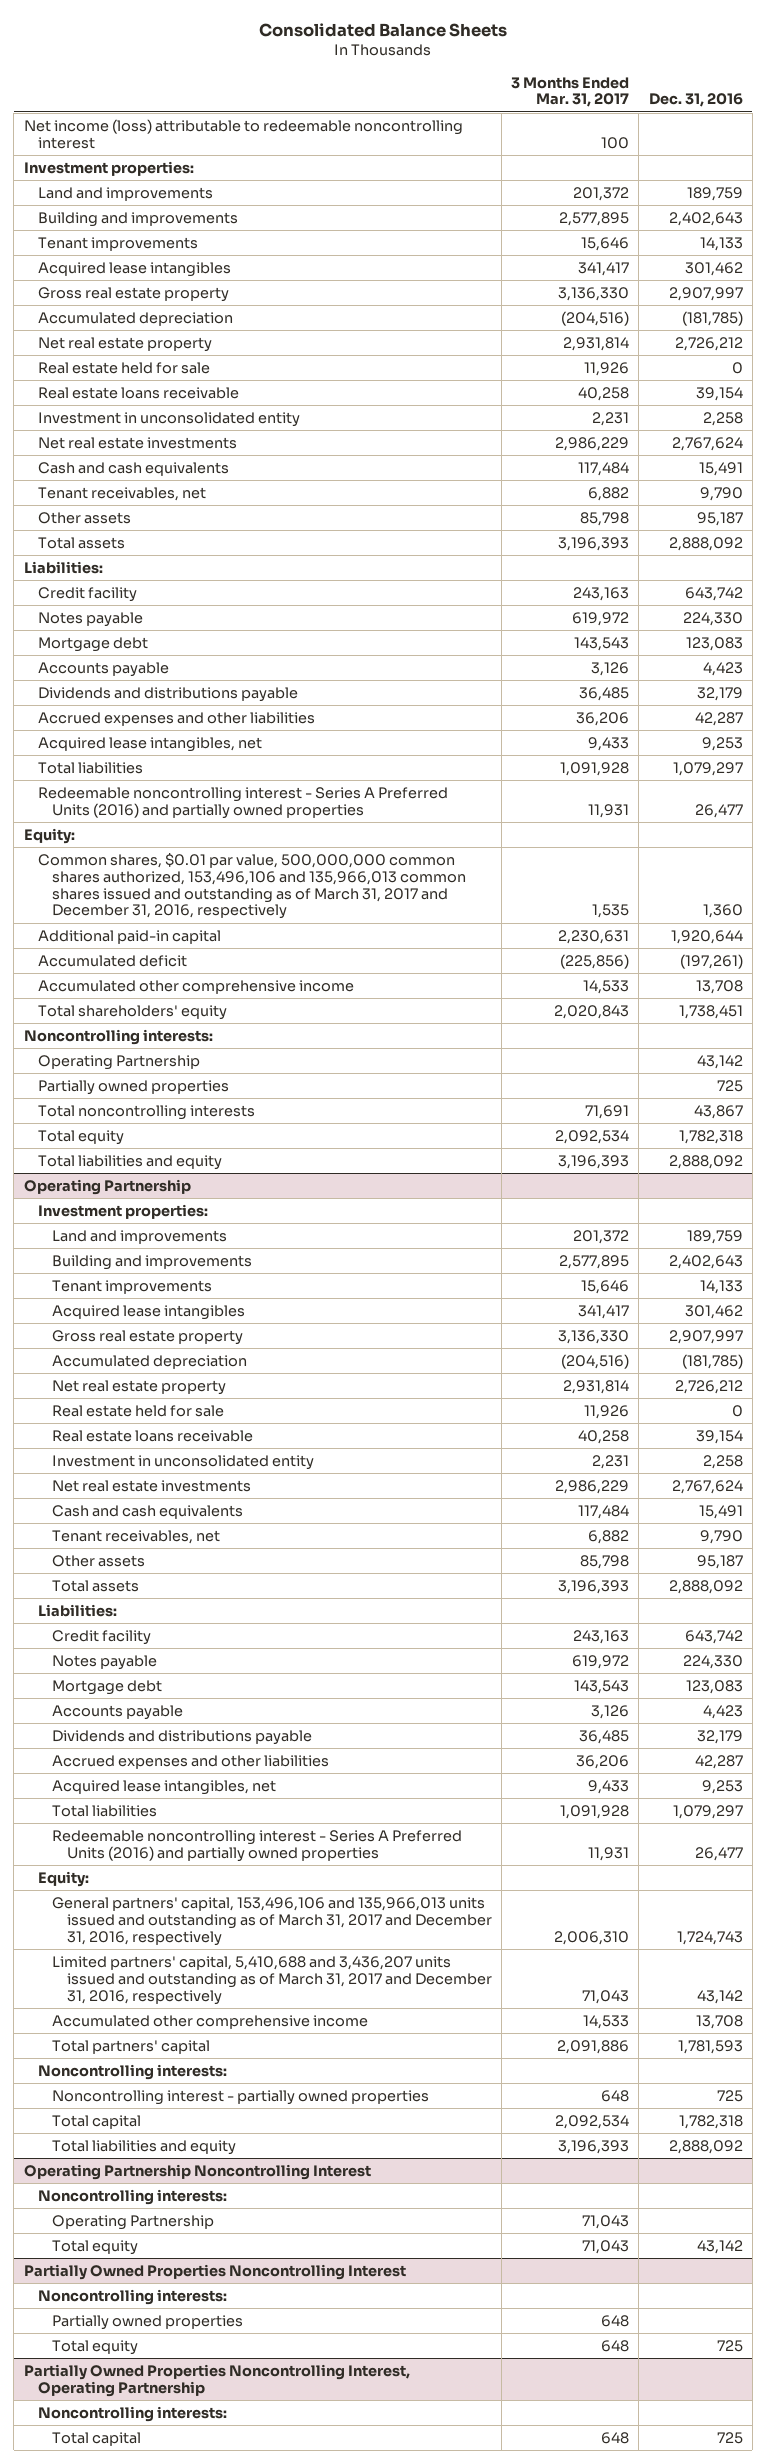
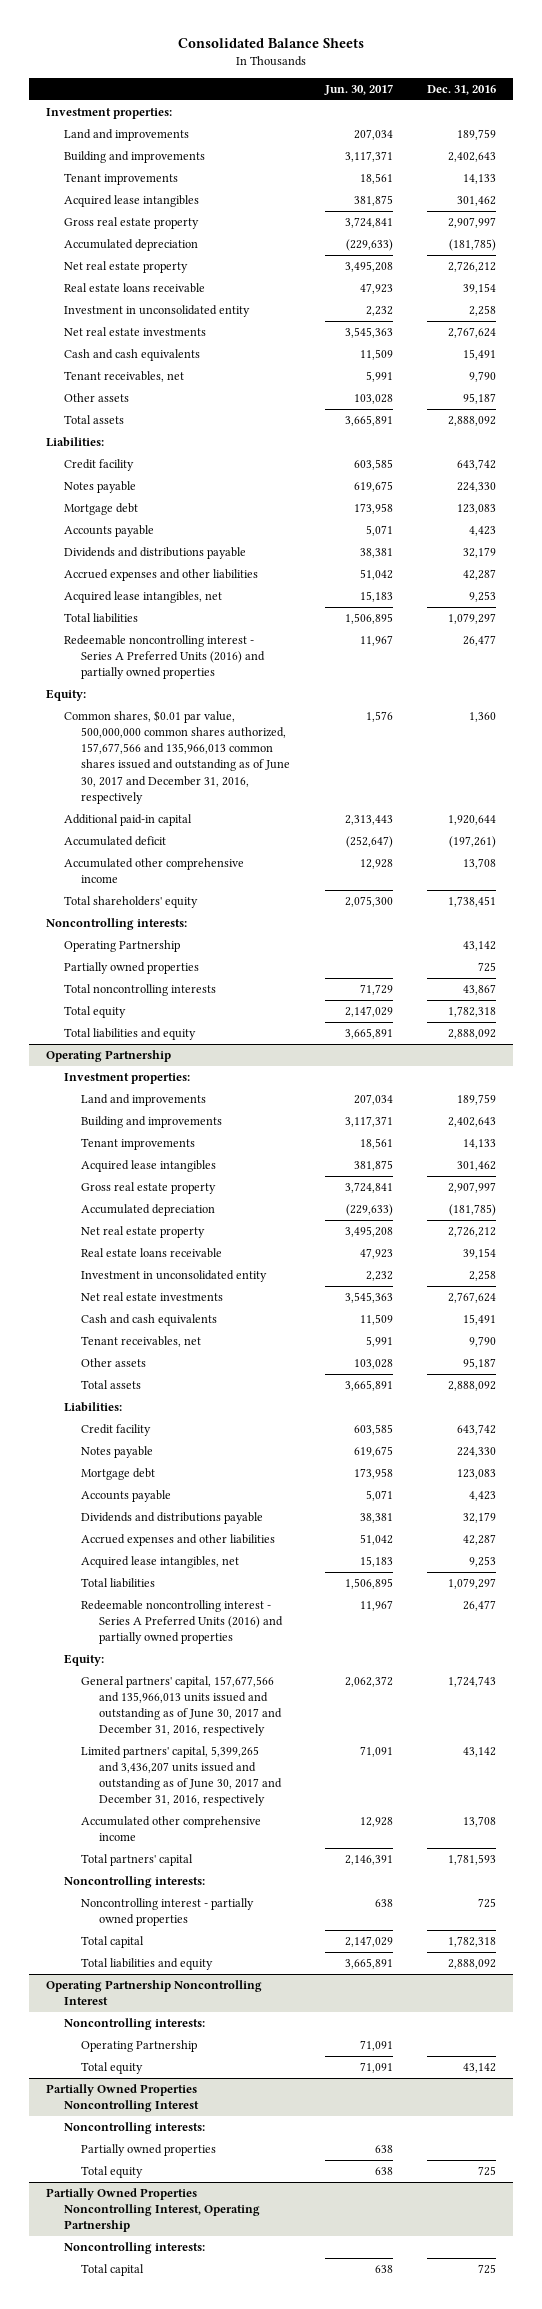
[511,76,630,108] 3 Months Ended Mar. 31, 2017 -> none
none -> [323,83,393,95] Jun. 30, 2017
[23,118,463,149] Net income (loss) attributable to redeemable noncontrolling interest -> none
[38,361,211,374] Real estate held for sale -> none
[38,852,467,920] Common shares, $0.01 par value, 500,000,000 common shares authorized, 153,496,106 and 135,966,013 common shares issued and outstanding as of March 31, 2017 and December 31, 2016, respectively -> [63,709,291,804] Common shares, $0.01 par value, 500,000,000 common shares authorized, 157,677,566 and 135,966,013 common shares issued and outstanding as of June 30, 2017 and December 31, 2016, respectively
[52,1404,225,1417] Real estate held for sale -> none
[52,1896,492,1946] General partners' capital, 153,496,106 and 135,966,013 units issued and outstanding as of March 31, 2017 and December 31, 2016, respectively -> [81,1675,283,1737] General partners' capital, 157,677,566 and 135,966,013 units issued and outstanding as of June 30, 2017 and December 31, 2016, respectively
[52,1955,492,2005] Limited partners' capital, 5,410,688 and 3,436,207 units issued and outstanding as of March 31, 2017 and December 31, 2016, respectively -> [81,1745,283,1807] Limited partners' capital, 5,399,265 and 3,436,207 units issued and outstanding as of June 30, 2017 and December 31, 2016, respectively

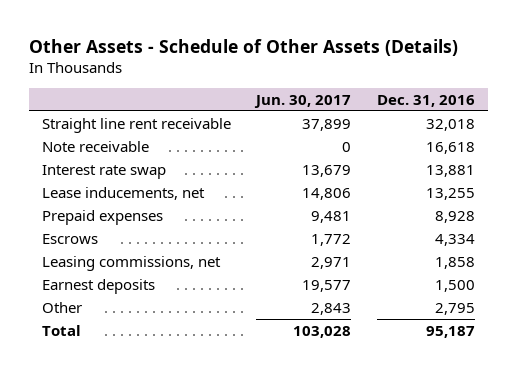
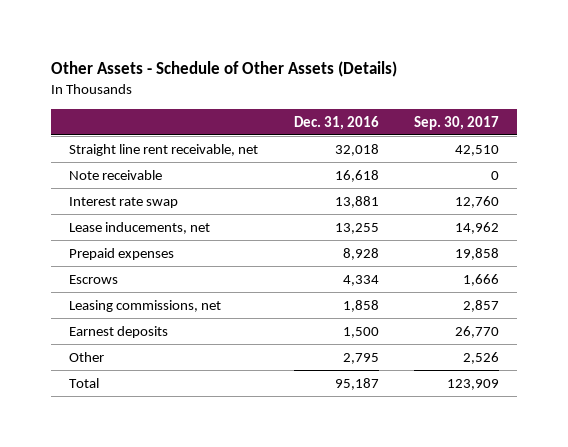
[254,94,352,108] Jun. 30, 2017 -> none
none -> [414,115,500,130] Sep. 30, 2017
[41,117,231,133] Straight line rent receivable -> [68,143,258,156] Straight line rent receivable, net

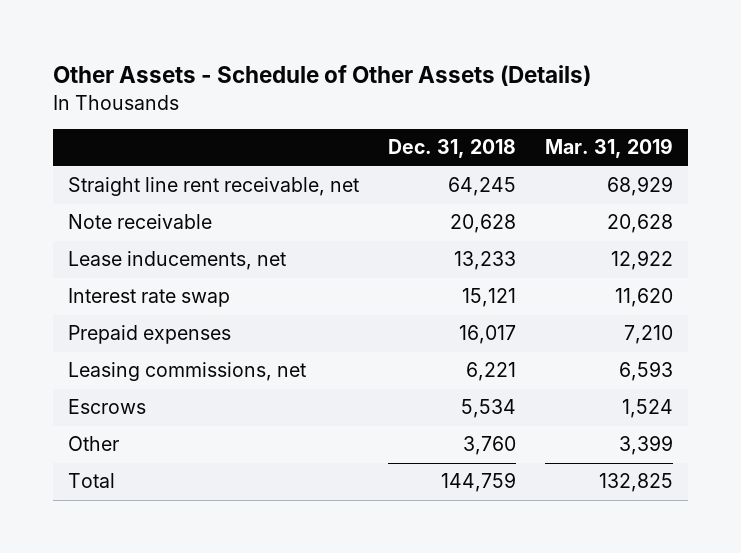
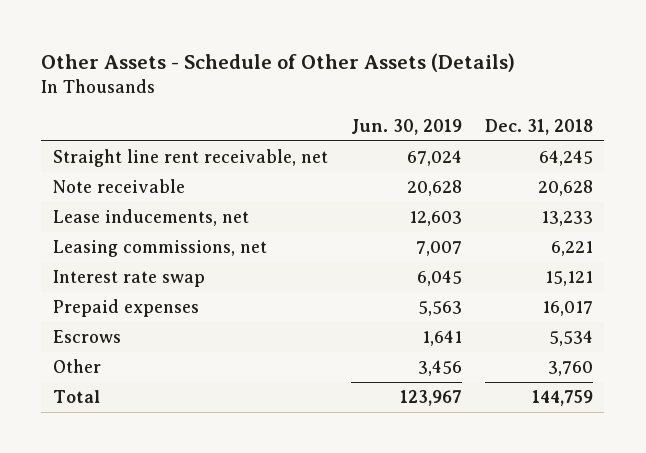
[545,138,674,159] Mar. 31, 2019 -> none
none -> [350,119,462,136] Jun. 30, 2019
[67,362,306,382] Leasing commissions, net -> [52,239,267,257] Leasing commissions, net

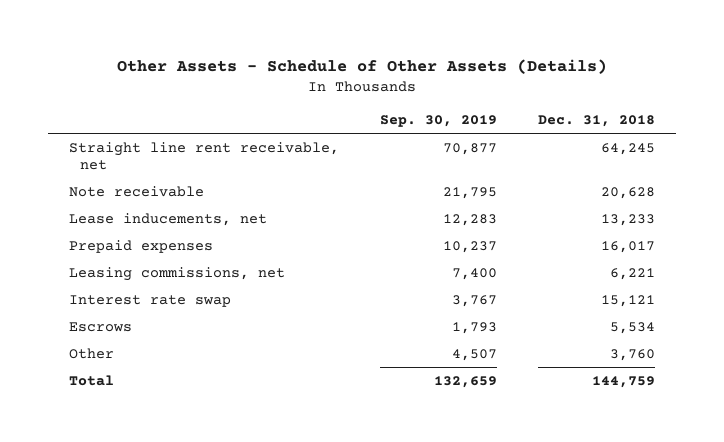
[350,119,462,136] Jun. 30, 2019 -> none
none -> [379,114,497,127] Sep. 30, 2019
[52,298,199,317] Prepaid expenses -> [68,239,213,253] Prepaid expenses

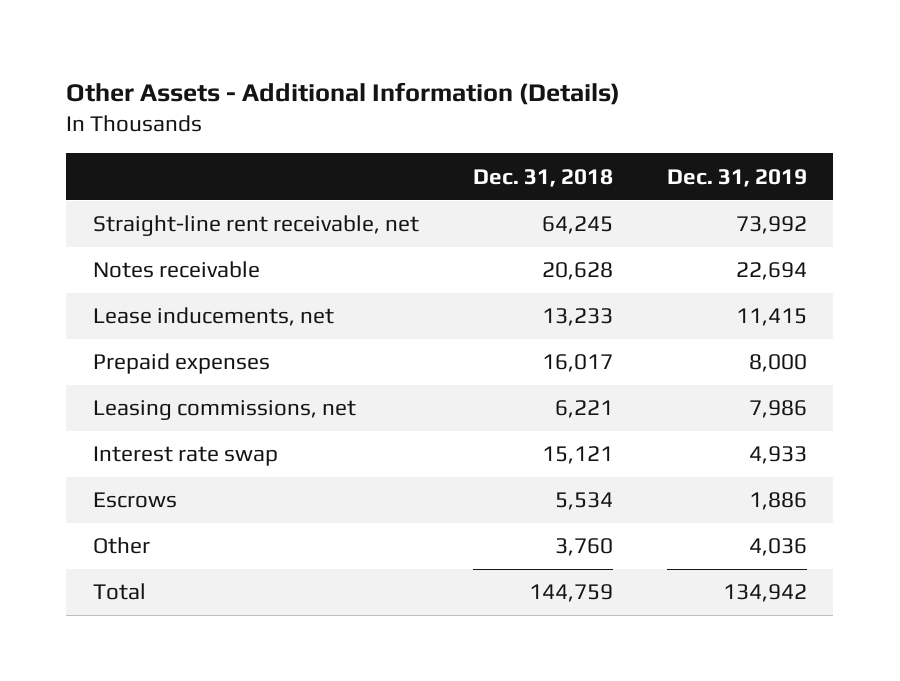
[116,59,607,75] Other Assets - Schedule of Other Assets (Details) -> [66,81,621,105] Other Assets - Additional Information (Details)
[379,114,497,127] Sep. 30, 2019 -> none
none -> [666,168,807,187] Dec. 31, 2019
[68,141,339,171] Straight line rent receivable, net -> [93,215,420,237] Straight-line rent receivable, net
[68,185,204,197] Note receivable -> [93,261,261,279] Notes receivable

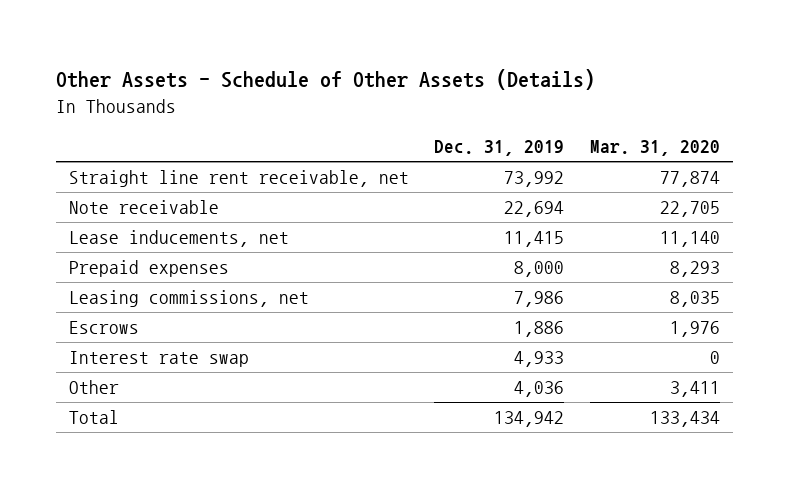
[66,81,621,105] Other Assets - Additional Information (Details) -> [55,68,595,90] Other Assets - Schedule of Other Assets (Details)
[472,168,613,187] Dec. 31, 2018 -> none
none -> [590,140,721,157] Mar. 31, 2020
[93,215,420,237] Straight-line rent receivable, net -> [68,170,409,188] Straight line rent receivable, net
[93,261,261,279] Notes receivable -> [68,200,219,215] Note receivable
[93,446,279,467] Interest rate swap -> [68,351,249,368] Interest rate swap

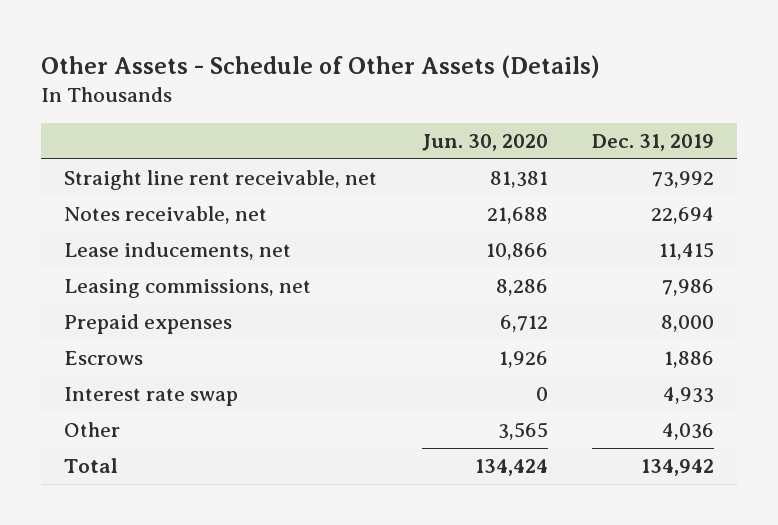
[590,140,721,157] Mar. 31, 2020 -> none
none -> [421,133,548,151] Jun. 30, 2020
[68,200,219,215] Note receivable -> [63,206,267,225] Notes receivable, net
[68,260,229,278] Prepaid expenses -> [63,314,232,335] Prepaid expenses

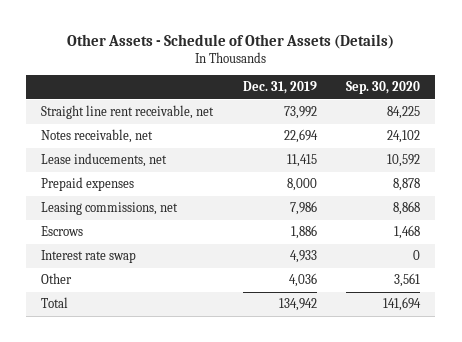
[421,133,548,151] Jun. 30, 2020 -> none
none -> [346,81,421,95] Sep. 30, 2020
[63,279,311,299] Leasing commissions, net -> [41,202,179,216] Leasing commissions, net

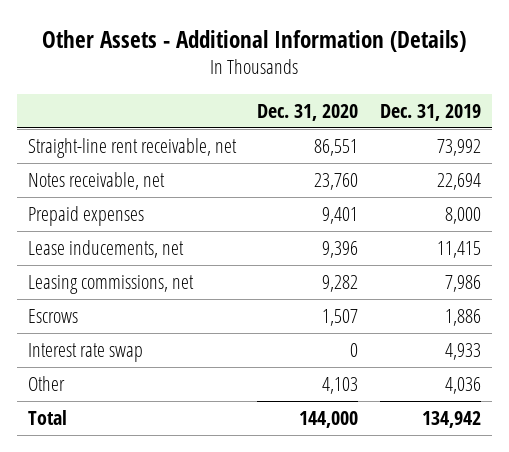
[66,33,394,49] Other Assets - Schedule of Other Assets (Details) -> [42,29,467,52] Other Assets - Additional Information (Details)
[346,81,421,95] Sep. 30, 2020 -> none
none -> [257,104,359,122] Dec. 31, 2020
[41,105,215,120] Straight line rent receivable, net -> [27,137,237,158] Straight-line rent receivable, net
[41,153,168,168] Lease inducements, net -> [27,239,184,258] Lease inducements, net

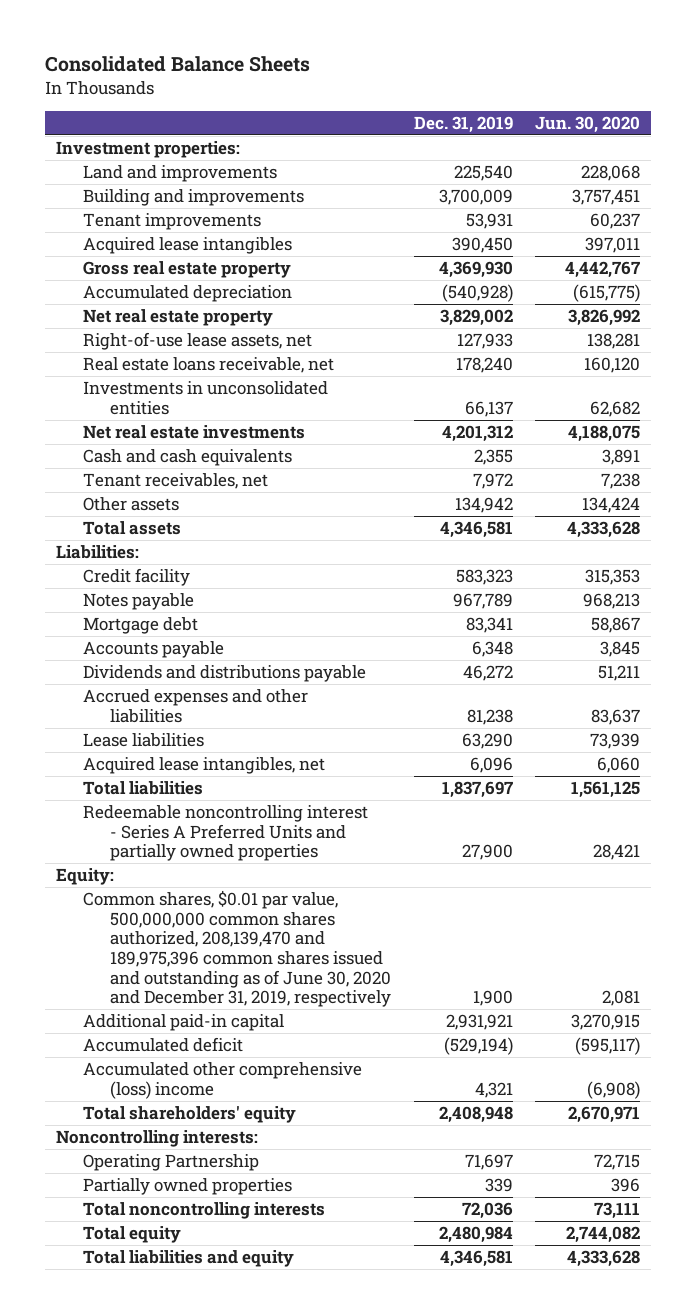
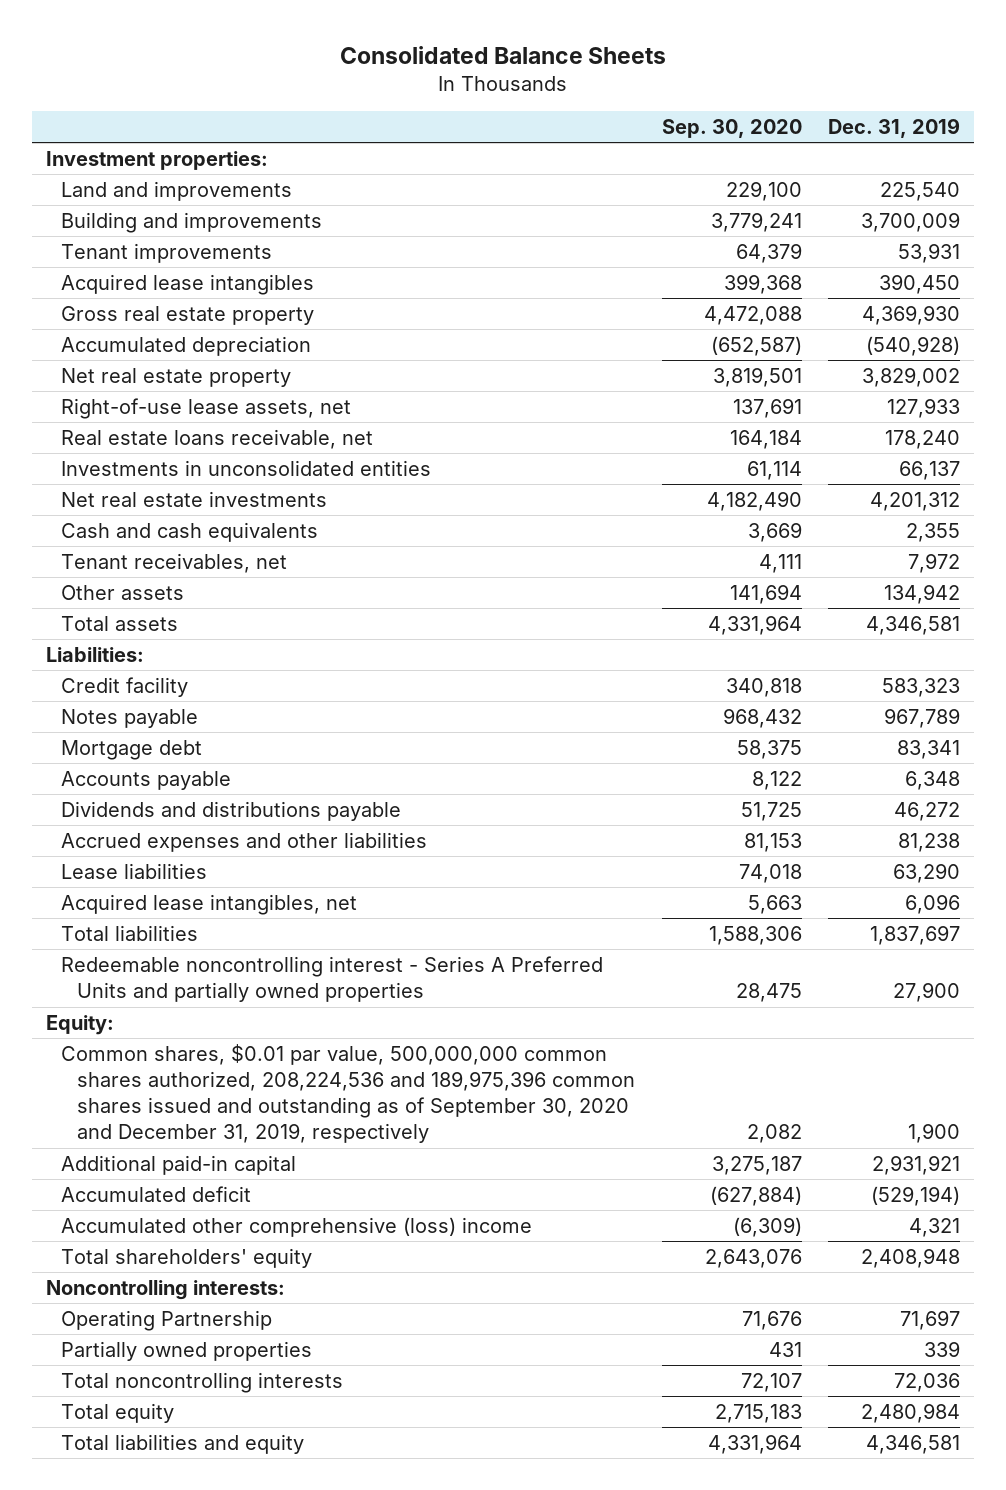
[535,115,641,133] Jun. 30, 2020 -> none
none -> [661,118,802,138] Sep. 30, 2020
[82,890,391,1008] Common shares, $0.01 par value, 500,000,000 common shares authorized, 208,139,470 and 189,975,396 common shares issued and outstanding as of June 30, 2020 and December 31, 2019, respectively -> [61,1044,635,1144] Common shares, $0.01 par value, 500,000,000 common shares authorized, 208,224,536 and 189,975,396 common shares issued and outstanding as of September 30, 2020 and December 31, 2019, respectively

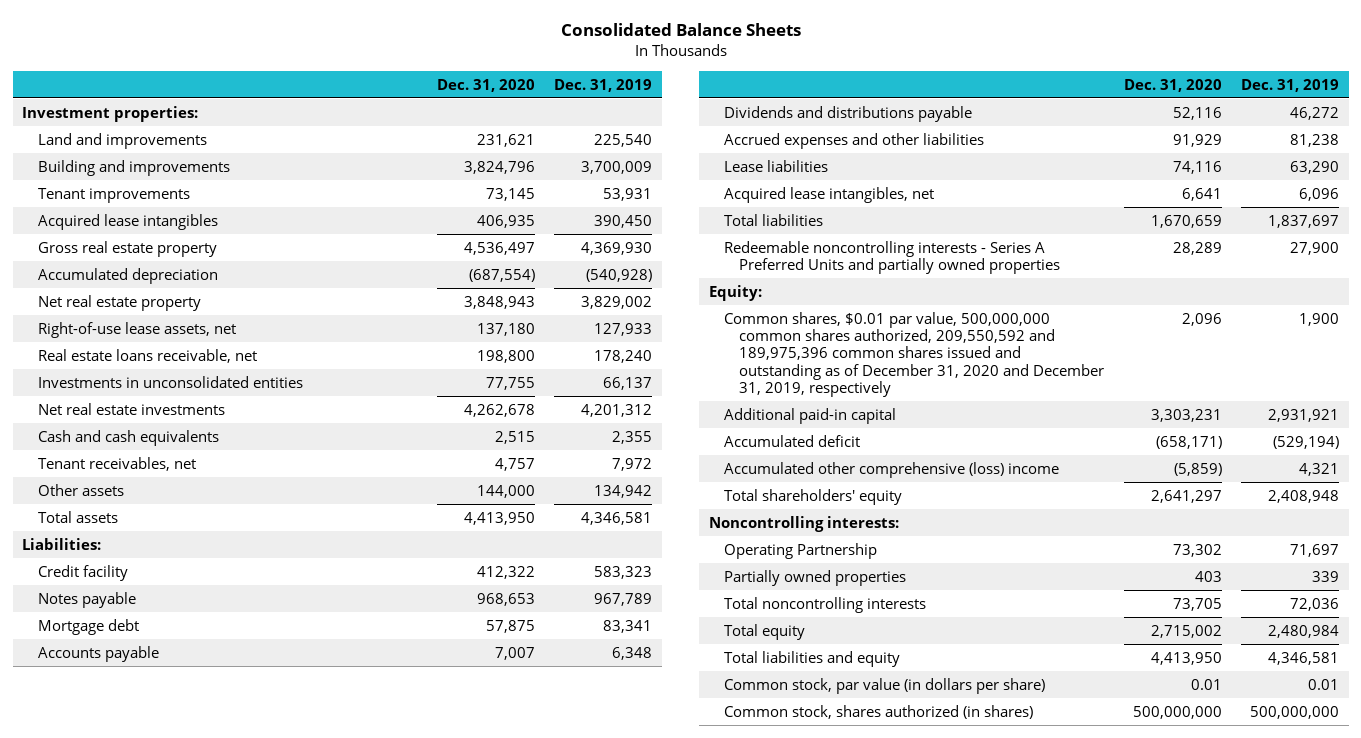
[661,118,802,138] Sep. 30, 2020 -> none
none -> [437,78,536,92] Dec. 31, 2020
[61,956,604,1003] Redeemable noncontrolling interest - Series A Preferred Units and partially owned properties -> [724,240,1061,275] Redeemable noncontrolling interests - Series A Preferred Units and partially owned properties
[61,1044,635,1144] Common shares, $0.01 par value, 500,000,000 common shares authorized, 208,224,536 and 189,975,396 common shares issued and outstanding as of September 30, 2020 and December 31, 2019, respectively -> [724,311,1105,398] Common shares, $0.01 par value, 500,000,000 common shares authorized, 209,550,592 and 189,975,396 common shares issued and outstanding as of December 31, 2020 and December 31, 2019, respectively
none -> [724,677,1046,694] Common stock, par value (in dollars per share)
none -> [724,704,1034,719] Common stock, shares authorized (in shares)

